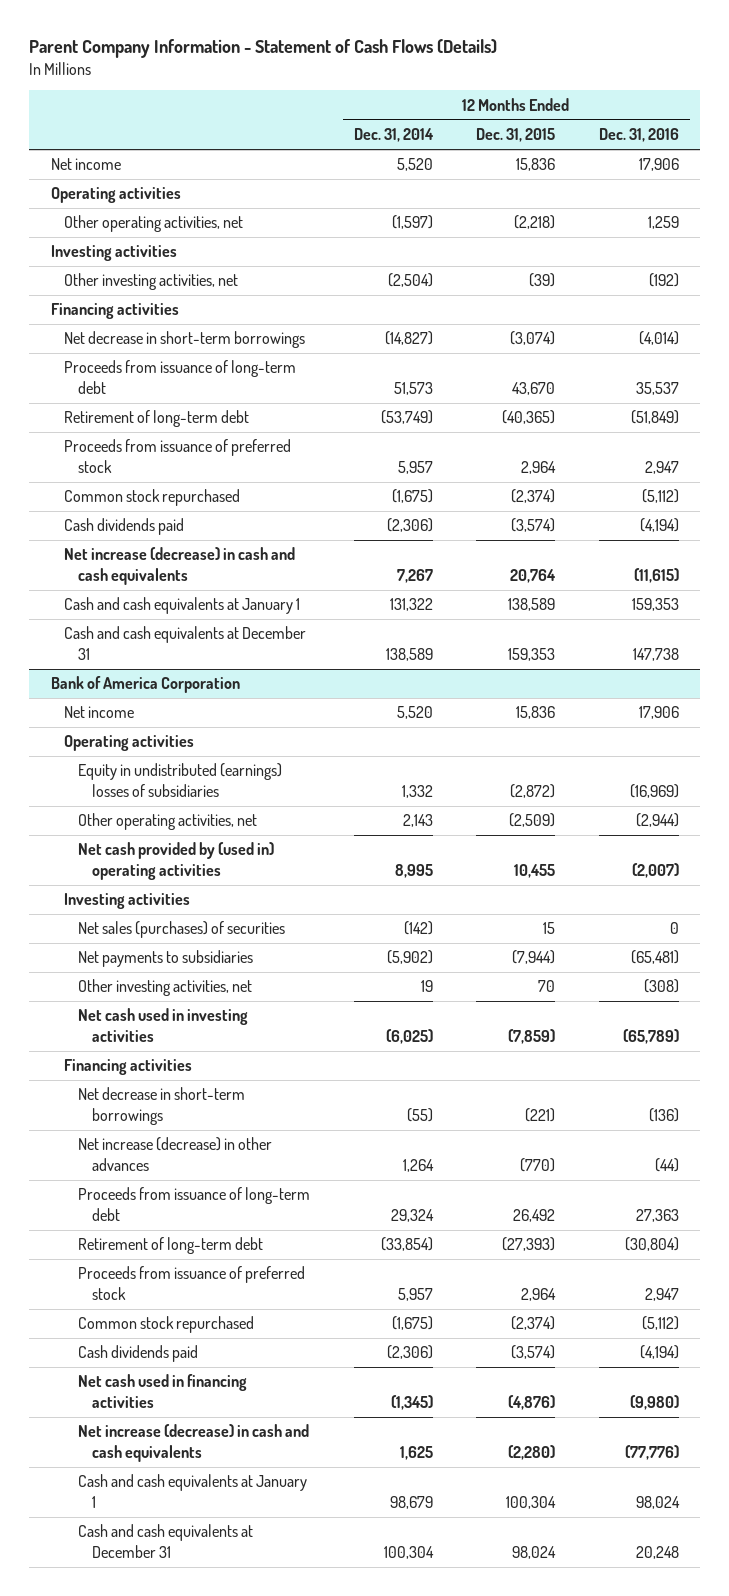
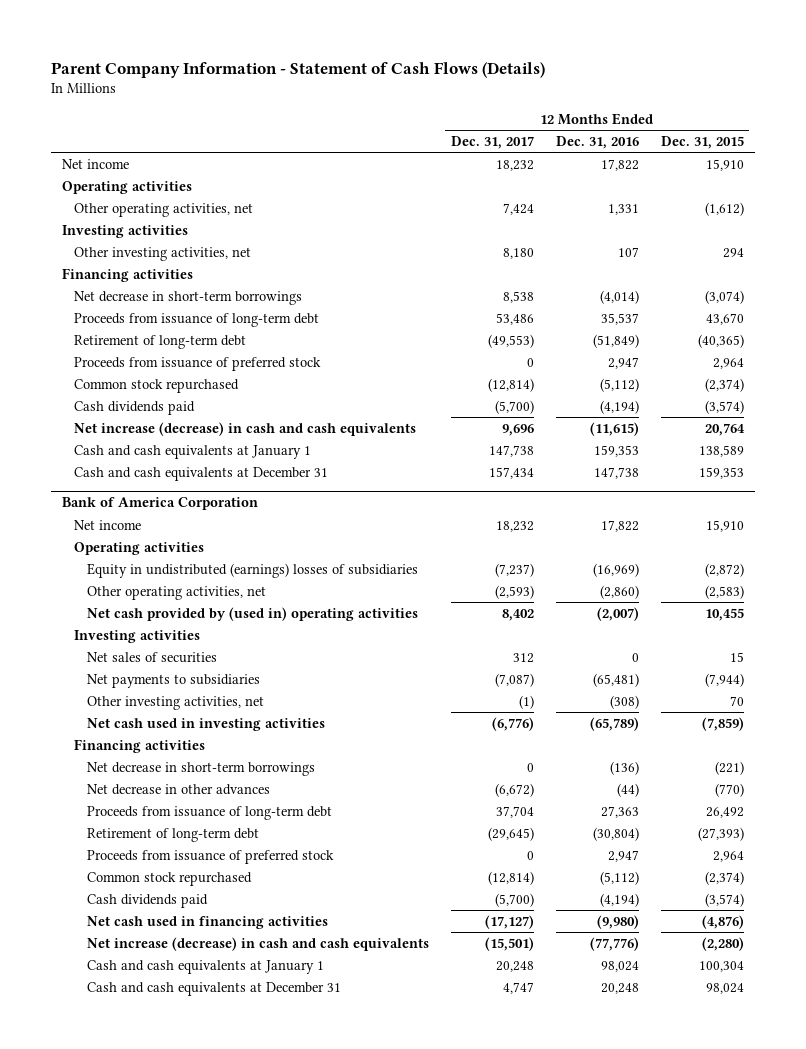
[353,128,434,143] Dec. 31, 2014 -> none
none -> [450,135,534,149] Dec. 31, 2017
[516,158,556,172] 15,836 -> [705,158,744,171] 15,910
[638,158,679,172] 17,906 -> [600,158,639,171] 17,822
[514,215,556,230] (2,218) -> [704,201,744,216] (1,612)
[647,216,679,230] 1,259 -> [607,203,639,215] 1,331
[529,273,556,288] (39) -> [722,247,744,258] 294
[648,273,679,288] (192) -> [617,246,639,257] 107
[516,706,556,720] 15,836 -> [705,519,744,532] 15,910
[638,706,679,720] 17,906 -> [600,519,639,532] 17,822
[509,813,556,828] (2,509) -> [704,584,744,599] (2,583)
[635,813,679,828] (2,944) -> [599,584,639,599] (2,860)
[78,921,286,939] Net sales (purchases) of securities -> [86,651,217,663] Net sales of securities
[78,1137,273,1171] Net increase (decrease) in other advances -> [86,783,270,795] Net decrease in other advances

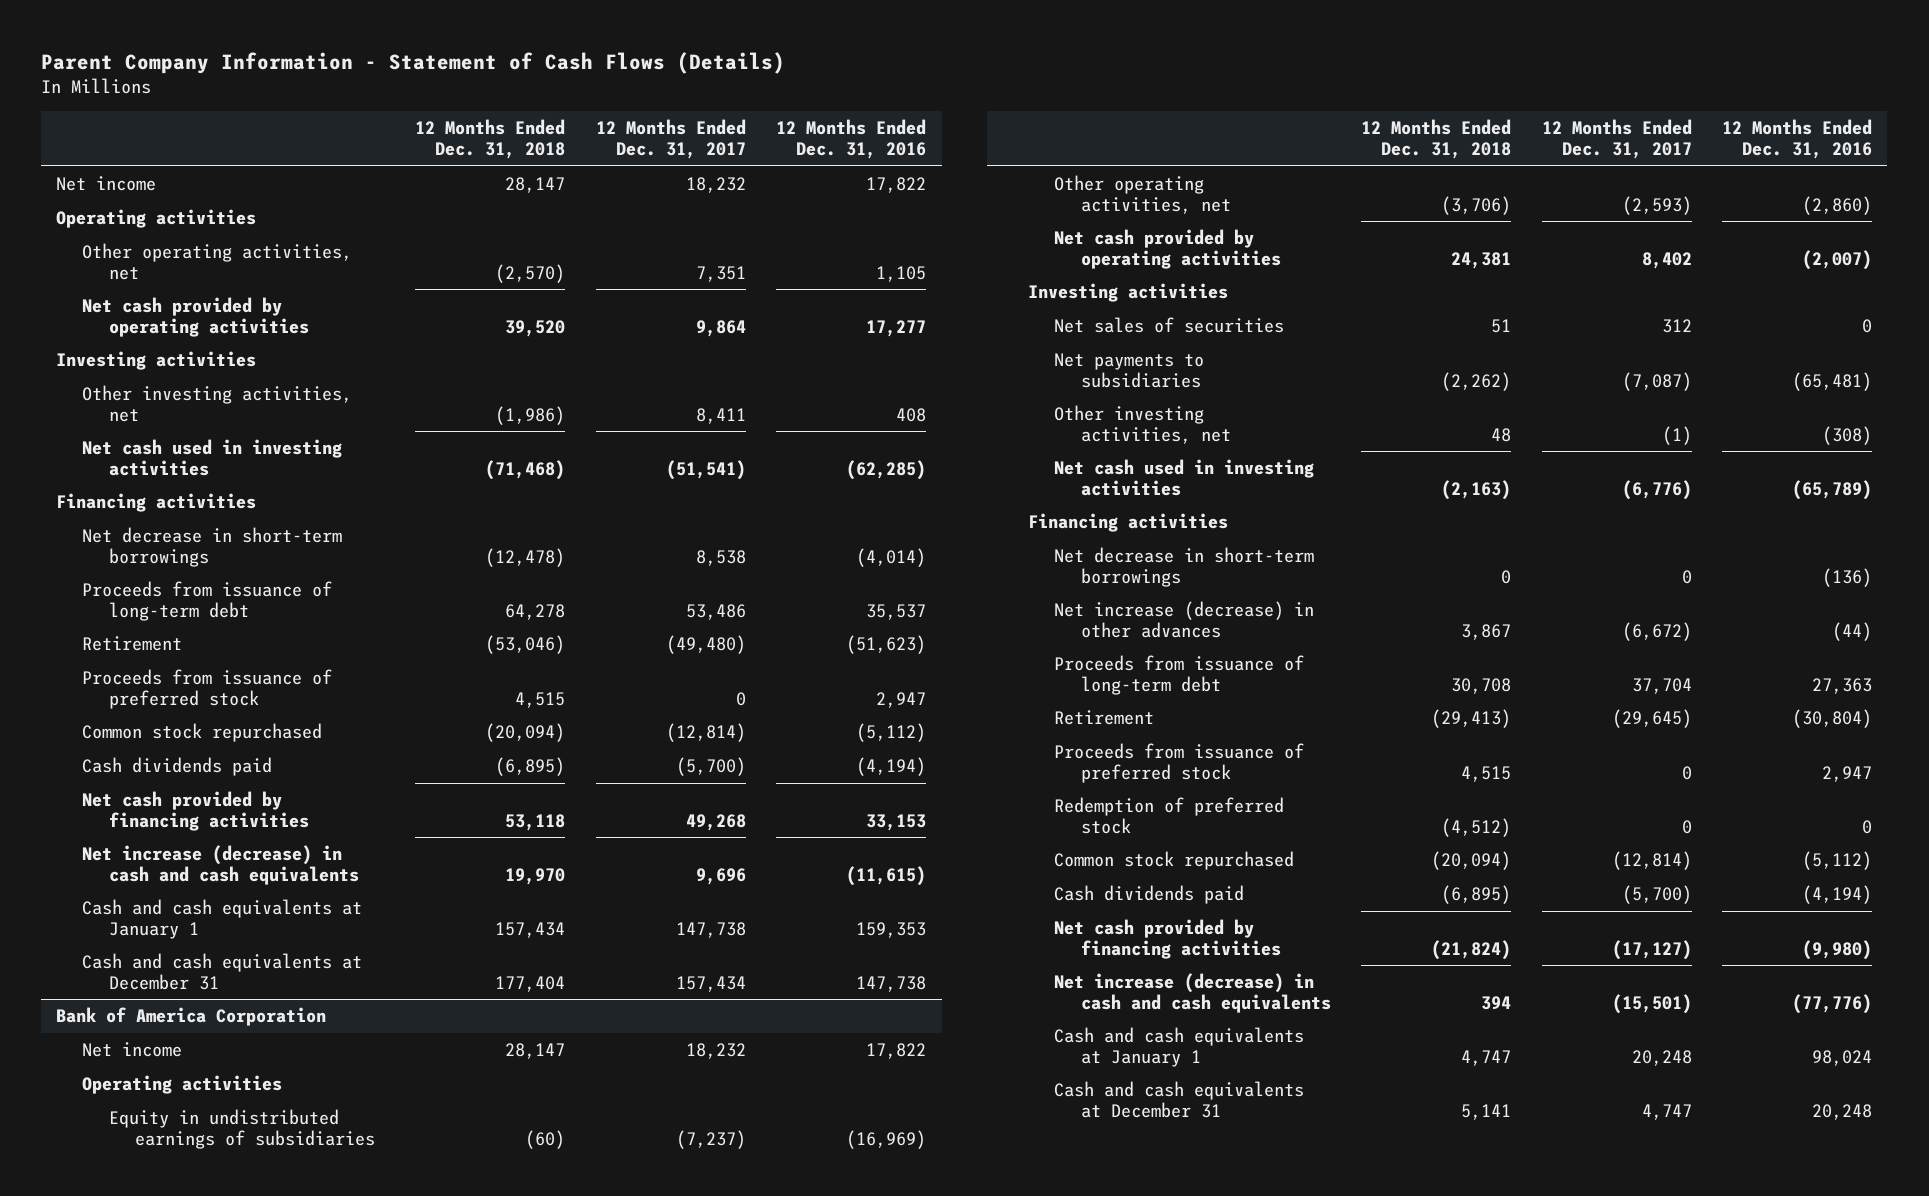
[660,135,744,149] Dec. 31, 2015 -> none
none -> [415,119,566,160] 12 Months Ended Dec. 31, 2018
[502,202,534,215] 7,424 -> [695,265,746,282] 7,351
[607,203,639,215] 1,331 -> [876,265,927,282] 1,105
none -> [82,297,309,337] Net cash provided by operating activities
[502,247,534,259] 8,180 -> [695,407,746,424] 8,411
[617,246,639,257] 107 -> [896,407,927,422] 408
none -> [82,439,343,476] Net cash used in investing activities
[74,334,247,349] Retirement of long-term debt -> [82,636,183,652] Retirement
[487,333,534,348] (49,553) -> [665,635,746,655] (49,480)
[592,333,639,348] (51,849) -> [846,635,927,655] (51,623)
none -> [82,791,309,831] Net cash provided by financing activities
[86,562,418,578] Equity in undistributed (earnings) losses of subsidiaries -> [108,1109,375,1149] Equity in undistributed earnings of subsidiaries
[86,606,418,621] Net cash provided by (used in) operating activities -> [1054,229,1281,269] Net cash provided by operating activities
[86,783,270,795] Net decrease in other advances -> [1054,601,1315,638] Net increase (decrease) in other advances
[86,827,259,842] Retirement of long-term debt -> [1054,710,1155,726] Retirement
none -> [1054,797,1285,834] Redemption of preferred stock
[86,915,328,929] Net cash used in financing activities -> [1054,919,1281,959] Net cash provided by financing activities

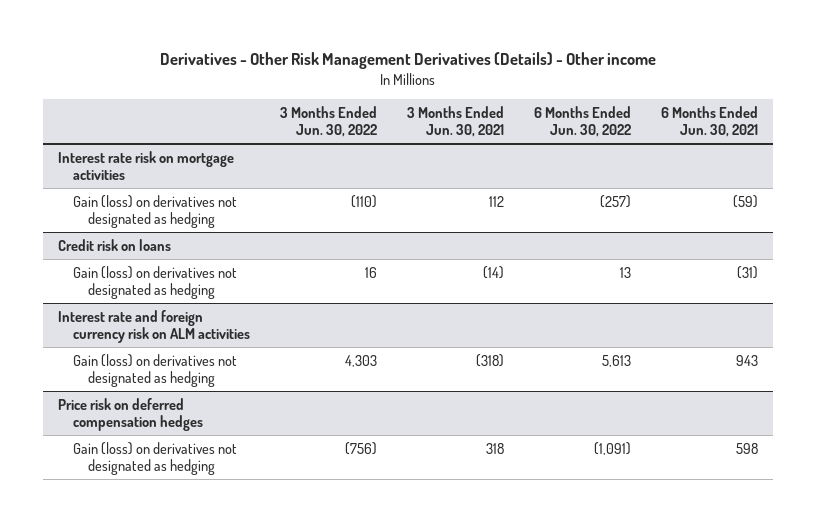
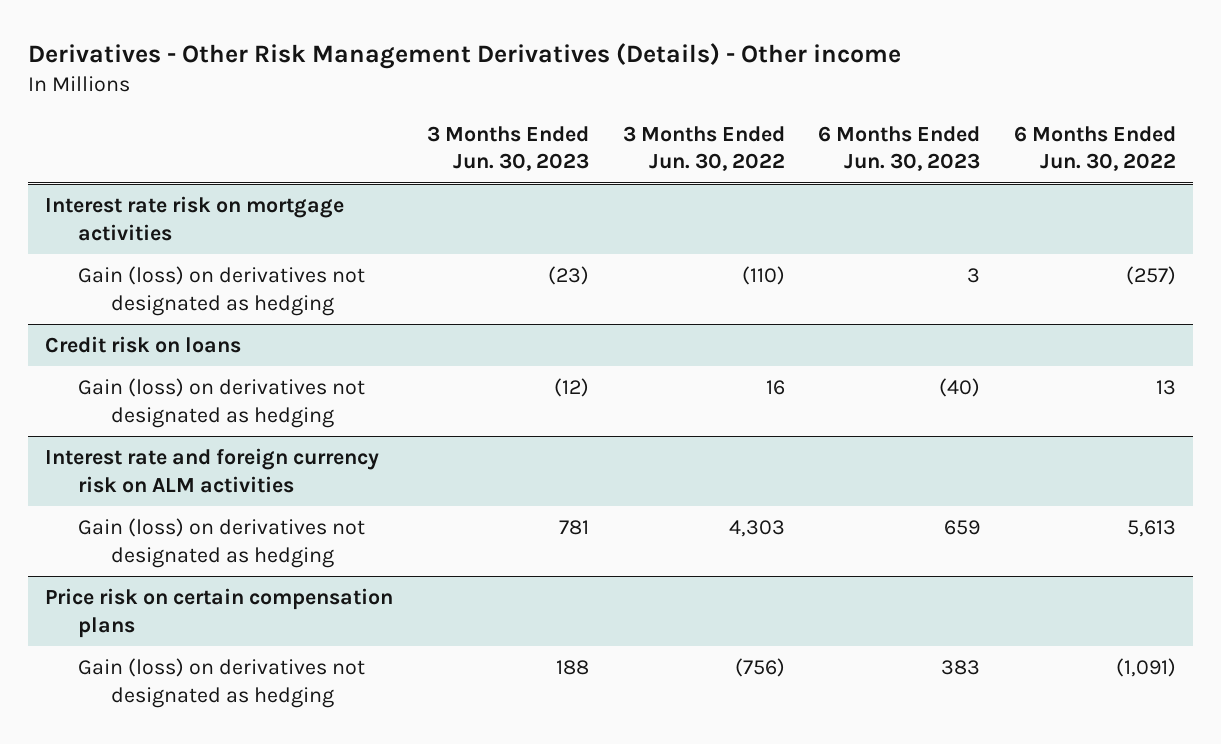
[407,105,505,137] 3 Months Ended Jun. 30, 2021 -> none
[661,105,759,137] 6 Months Ended Jun. 30, 2021 -> none
none -> [426,125,589,172] 3 Months Ended Jun. 30, 2023
none -> [818,125,981,172] 6 Months Ended Jun. 30, 2023
[58,397,204,431] Price risk on deferred compensation hedges -> [44,588,393,638] Price risk on certain compensation plans

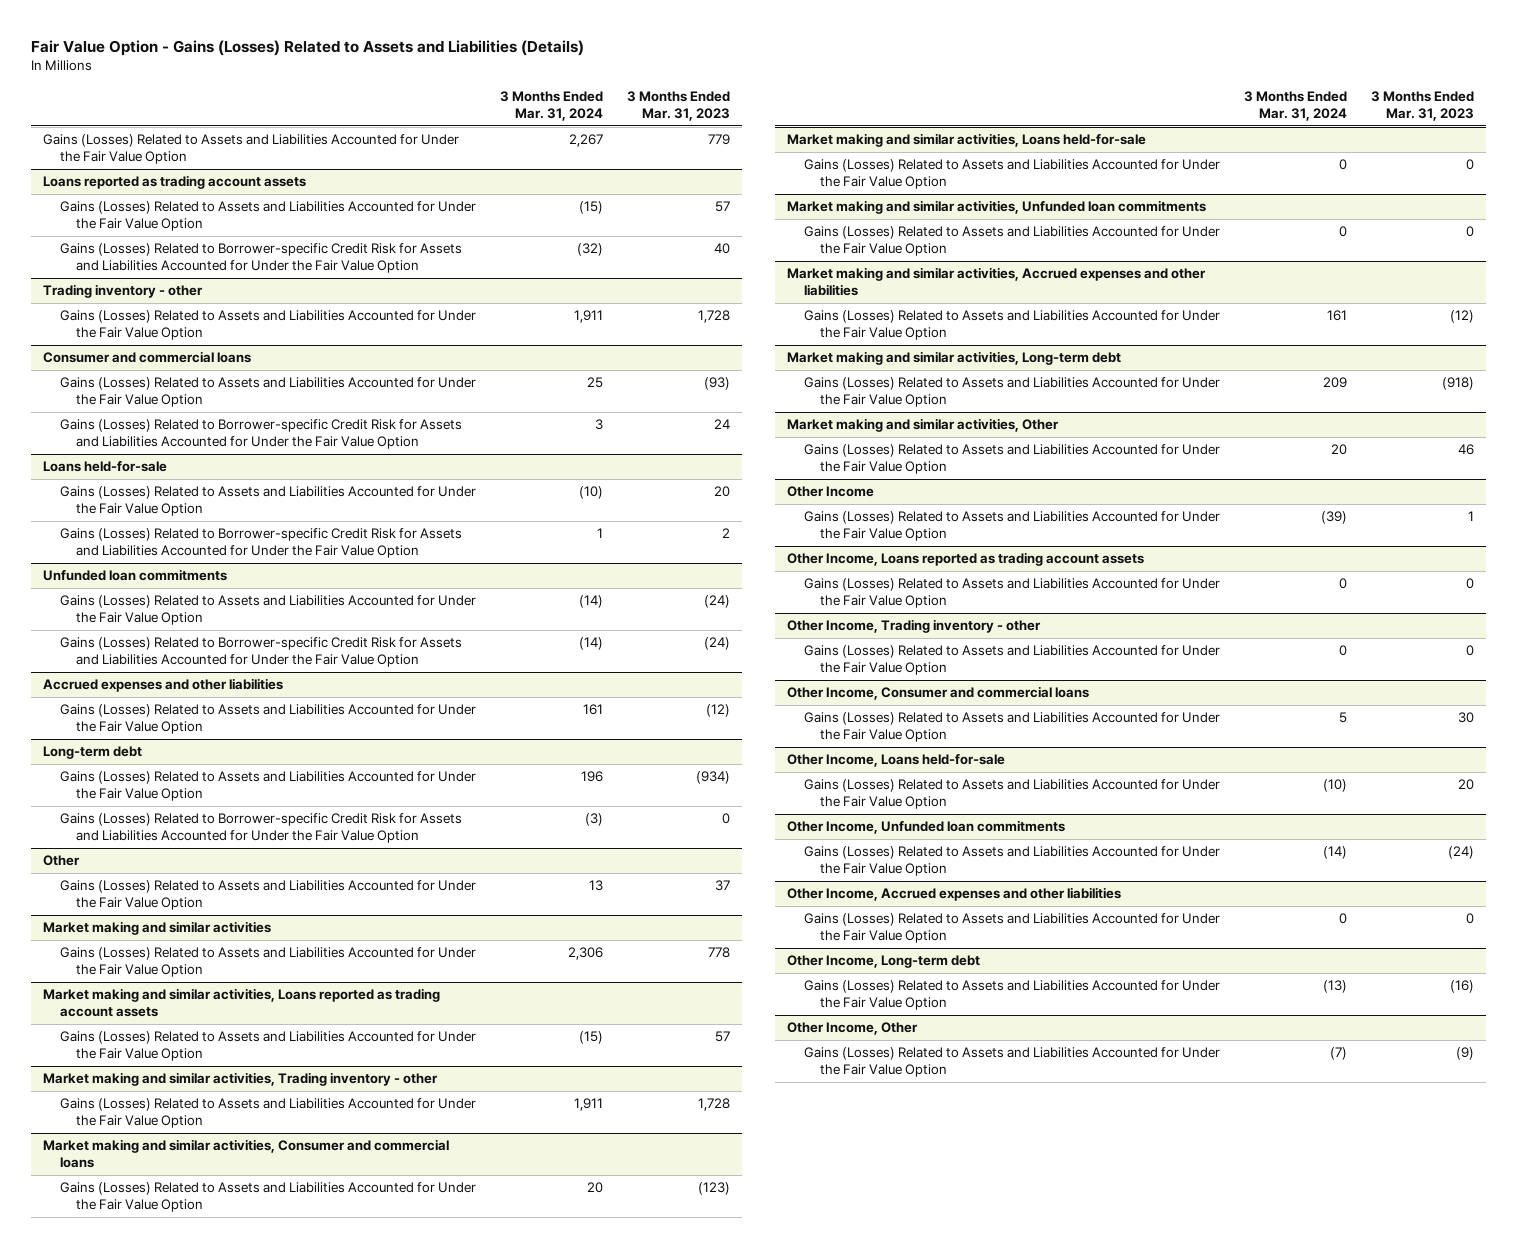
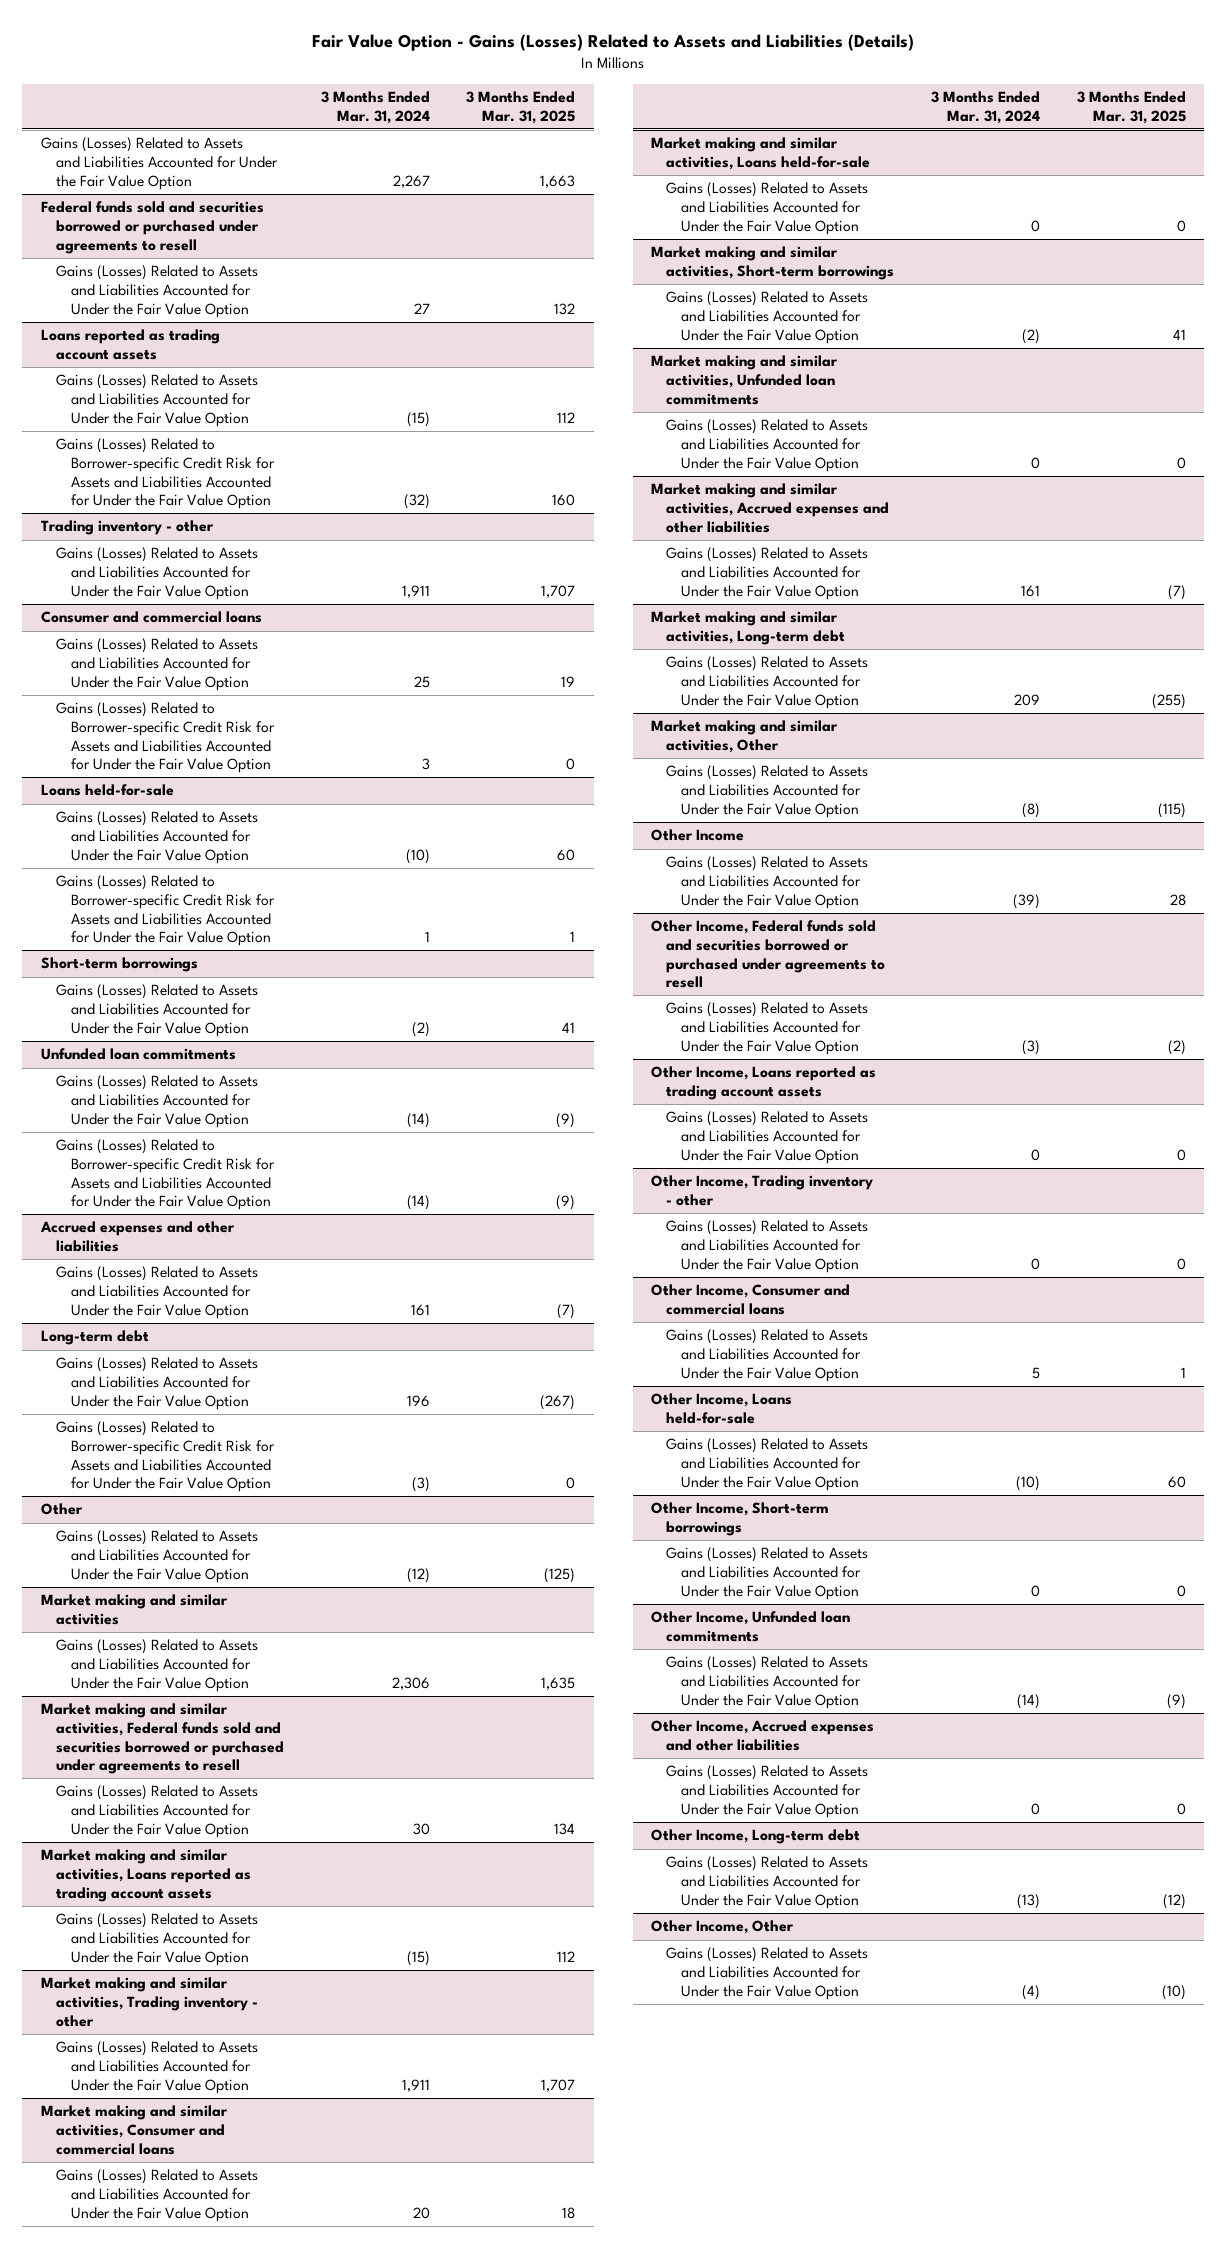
[626,91,730,122] 3 Months Ended Mar. 31, 2023 -> none
none -> [466,91,576,124] 3 Months Ended Mar. 31, 2025
none -> [40,201,264,254] Federal funds sold and securities borrowed or purchased under agreements to resell
none -> [55,265,258,318] Gains (Losses) Related to Assets and Liabilities Accounted for Under the Fair Value Option
none -> [40,957,198,973] Short-term borrowings
none -> [55,984,258,1037] Gains (Losses) Related to Assets and Liabilities Accounted for Under the Fair Value Option
[588,880,603,892] 13 -> [406,1567,430,1583] (12)
none -> [40,1703,284,1775] Market making and similar activities, Federal funds sold and securities borrowed or purchased under agreements to resell
none -> [55,1785,258,1838] Gains (Losses) Related to Assets and Liabilities Accounted for Under the Fair Value Option
none -> [651,246,895,280] Market making and similar activities, Short-term borrowings
none -> [666,291,869,344] Gains (Losses) Related to Assets and Liabilities Accounted for Under the Fair Value Option
[1330,444,1347,456] 20 -> [1022,802,1041,818] (8)
none -> [651,920,886,989] Other Income, Federal funds sold and securities borrowed or purchased under agreements to resell
none -> [666,1002,869,1055] Gains (Losses) Related to Assets and Liabilities Accounted for Under the Fair Value Option
none -> [651,1502,830,1536] Other Income, Short-term borrowings
none -> [666,1547,869,1600] Gains (Losses) Related to Assets and Liabilities Accounted for Under the Fair Value Option
[1329,1047,1347,1061] (7) -> [1022,1984,1041,2000] (4)

